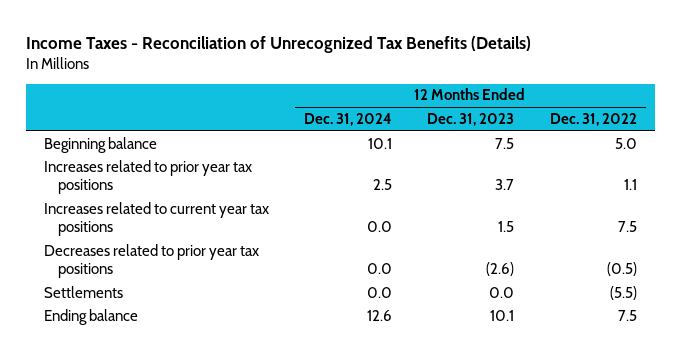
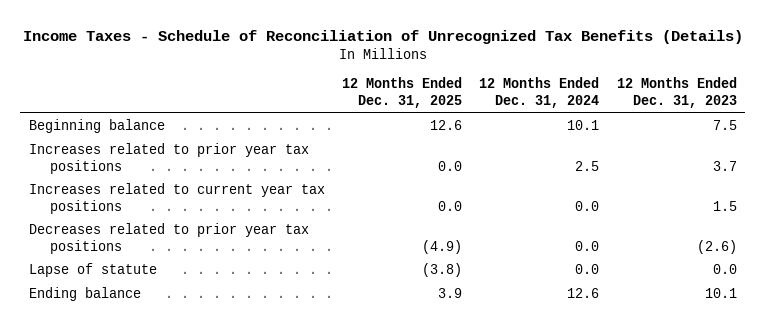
[25,35,531,53] Income Taxes - Reconciliation of Unrecognized Tax Benefits (Details) -> [22,29,743,44] Income Taxes - Schedule of Reconciliation of Unrecognized Tax Benefits (Details)
[549,112,637,126] Dec. 31, 2022 -> none
none -> [342,77,463,109] 12 Months Ended Dec. 31, 2025
[43,285,123,298] Settlements -> none
none -> [28,263,157,278] Lapse of statute

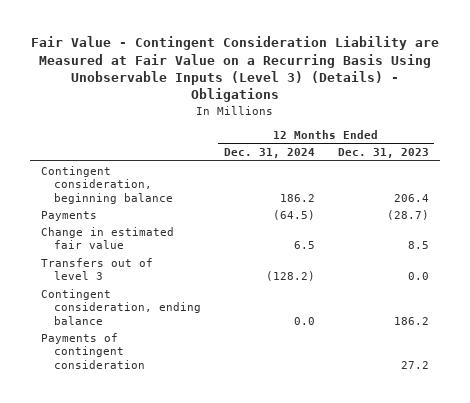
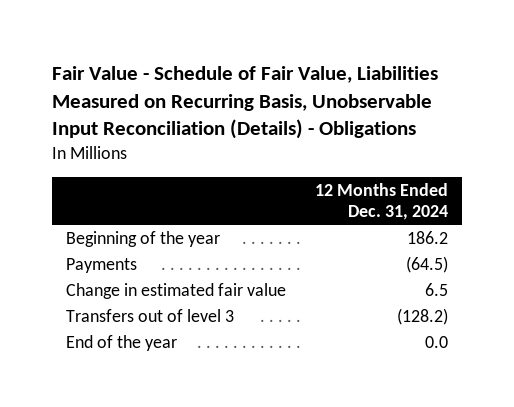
[30,36,439,103] Fair Value - Contingent Consideration Liability are Measured at Fair Value on a Recurring Basis Using Unobservable Inputs (Level 3) (Details) - Obligations -> [51,65,438,140] Fair Value - Schedule of Fair Value, Liabilities Measured on Recurring Basis, Unobservable Input Reconciliation (Details) - Obligations
[337,147,429,158] Dec. 31, 2023 -> none
[41,165,173,204] Contingent consideration, beginning balance -> [66,230,221,247] Beginning of the year
[41,332,145,369] Payments of contingent consideration -> none
[41,288,201,325] Contingent consideration, ending balance -> [66,334,178,351] End of the year

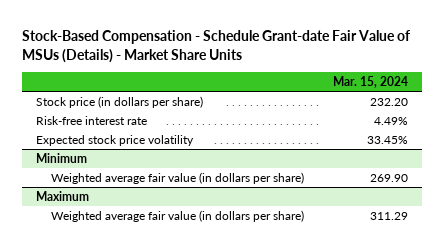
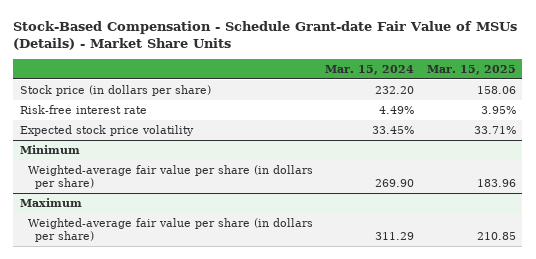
none -> [426,64,516,75] Mar. 15, 2025
[51,171,305,184] Weighted average fair value (in dollars per share) -> [27,165,313,189] Weighted-average fair value per share (in dollars per share)
[51,209,305,222] Weighted average fair value (in dollars per share) -> [27,218,313,242] Weighted-average fair value per share (in dollars per share)

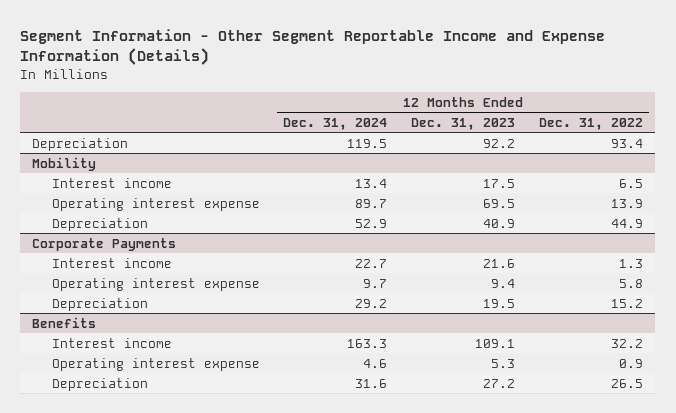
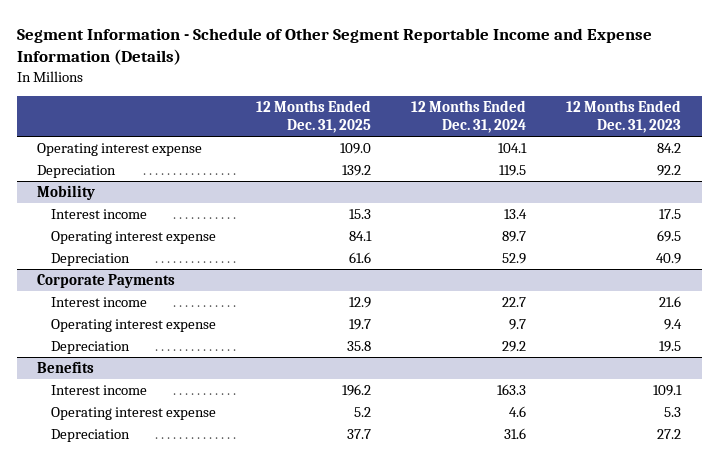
[20,28,606,66] Segment Information - Other Segment Reportable Income and Expense Information (Details) -> [17,27,653,66] Segment Information - Schedule of Other Segment Reportable Income and Expense Information (Details)
[539,117,644,130] Dec. 31, 2022 -> none
none -> [256,100,372,134] 12 Months Ended Dec. 31, 2025
none -> [37,143,203,157] Operating interest expense

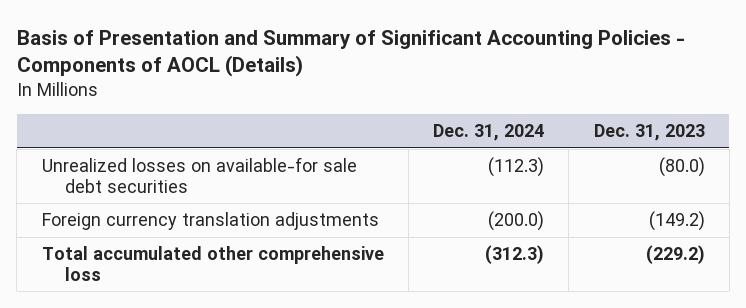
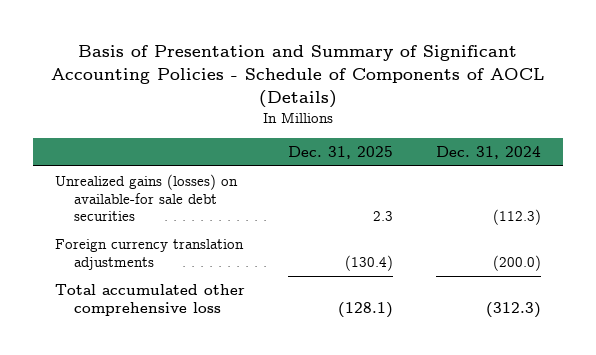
[16,29,685,78] Basis of Presentation and Summary of Significant Accounting Policies - Components of AOCL (Details) -> [51,44,545,108] Basis of Presentation and Summary of Significant Accounting Policies - Schedule of Components of AOCL (Details)
[593,124,705,142] Dec. 31, 2023 -> none
none -> [288,145,394,159] Dec. 31, 2025
[41,157,357,193] Unrealized losses on available-for sale debt securities -> [54,174,238,222] Unrealized gains (losses) on available-for sale debt securities

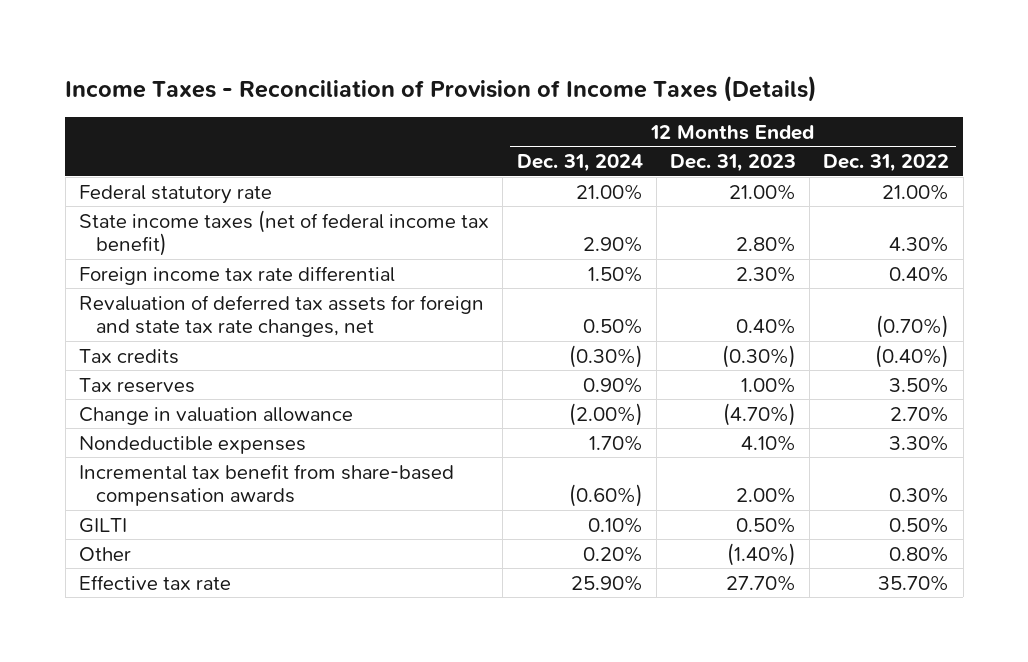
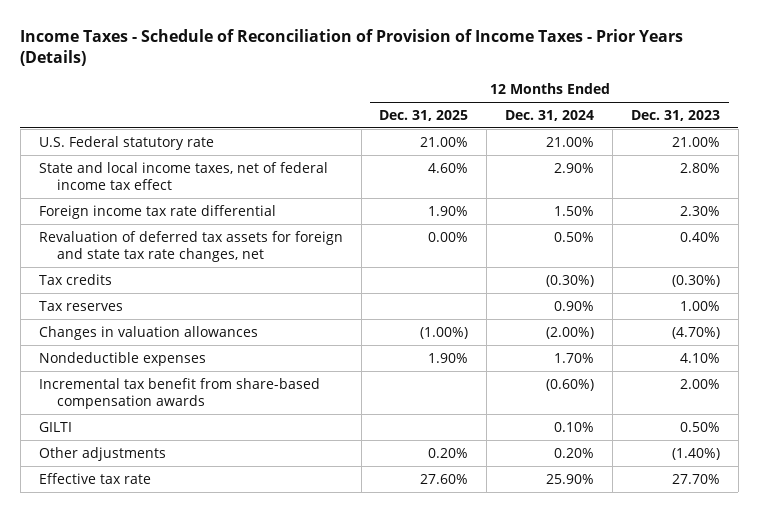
[65,75,818,102] Income Taxes - Reconciliation of Provision of Income Taxes (Details) -> [20,28,684,66] Income Taxes - Schedule of Reconciliation of Provision of Income Taxes - Prior Years (Details)
[823,153,950,172] Dec. 31, 2022 -> none
none -> [379,109,469,121] Dec. 31, 2025
[79,184,273,204] Federal statutory rate -> [38,135,214,150] U.S. Federal statutory rate
[79,209,490,256] State income taxes (net of federal income tax benefit) -> [38,161,328,191] State and local income taxes, net of federal income tax effect
[79,406,354,425] Change in valuation allowance -> [38,325,258,340] Changes in valuation allowances
[79,546,132,561] Other -> [38,446,166,461] Other adjustments

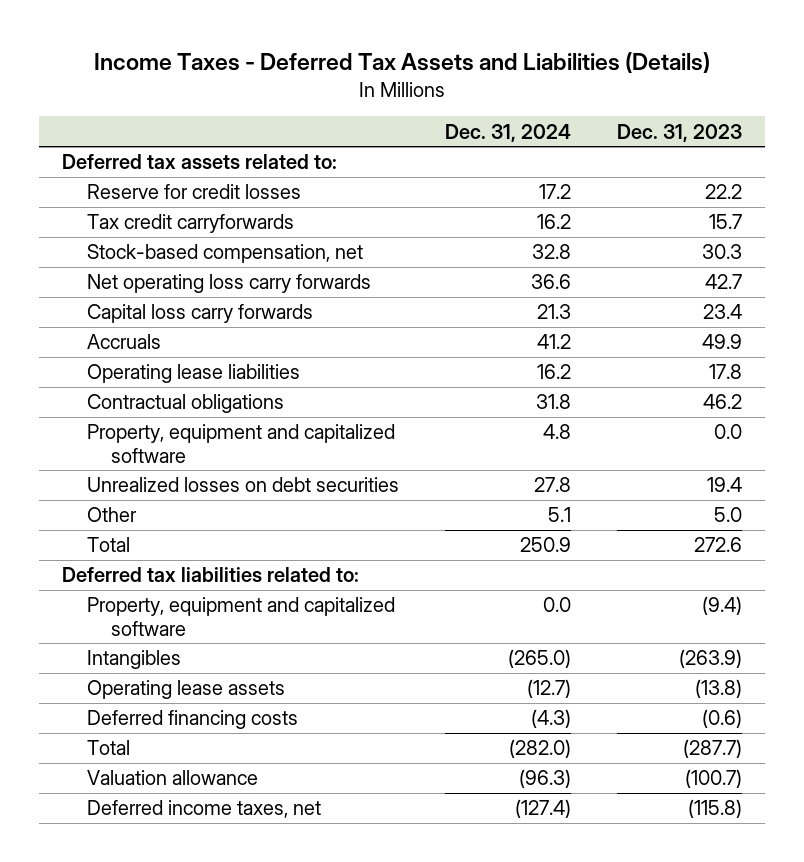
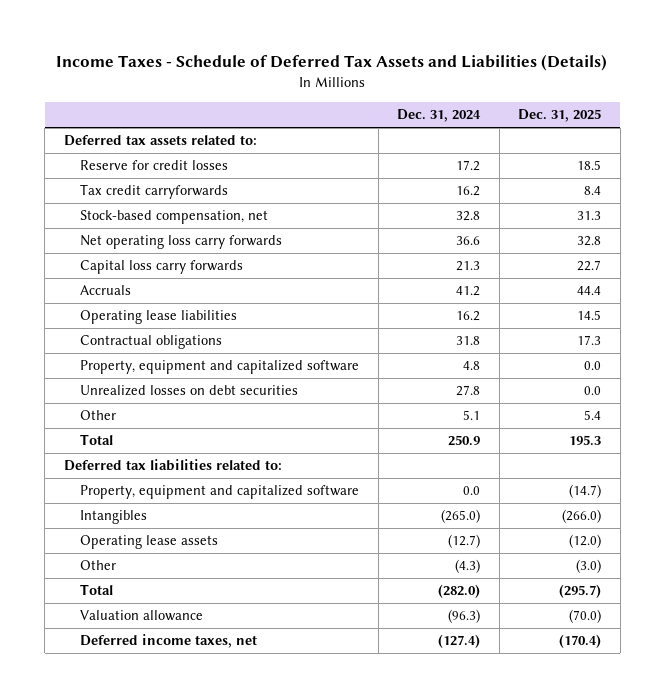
[93,51,710,73] Income Taxes - Deferred Tax Assets and Liabilities (Details) -> [56,54,608,72] Income Taxes - Schedule of Deferred Tax Assets and Liabilities (Details)
[616,123,742,142] Dec. 31, 2023 -> none
none -> [518,109,602,123] Dec. 31, 2025
[86,710,298,730] Deferred financing costs -> none
none -> [80,560,117,571] Other

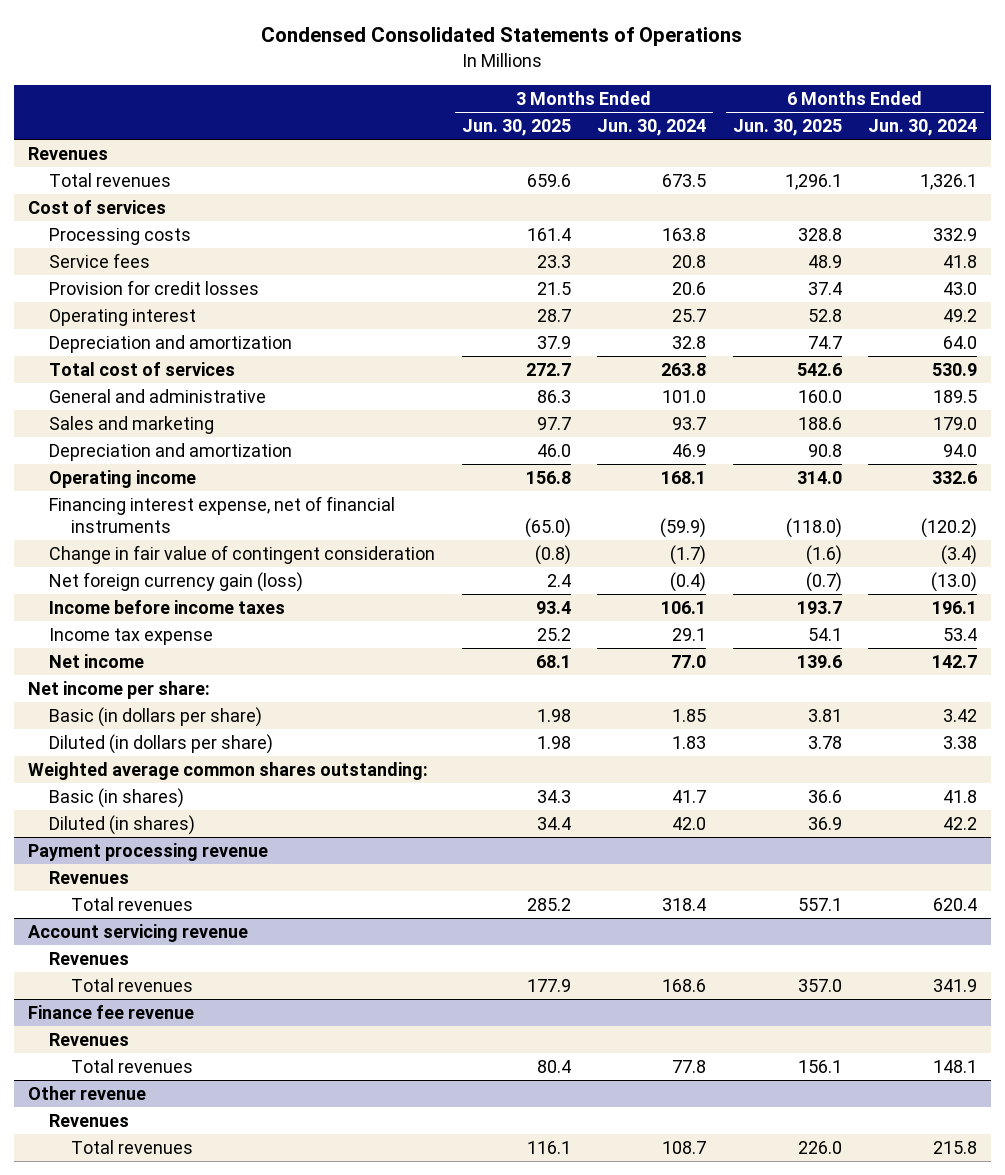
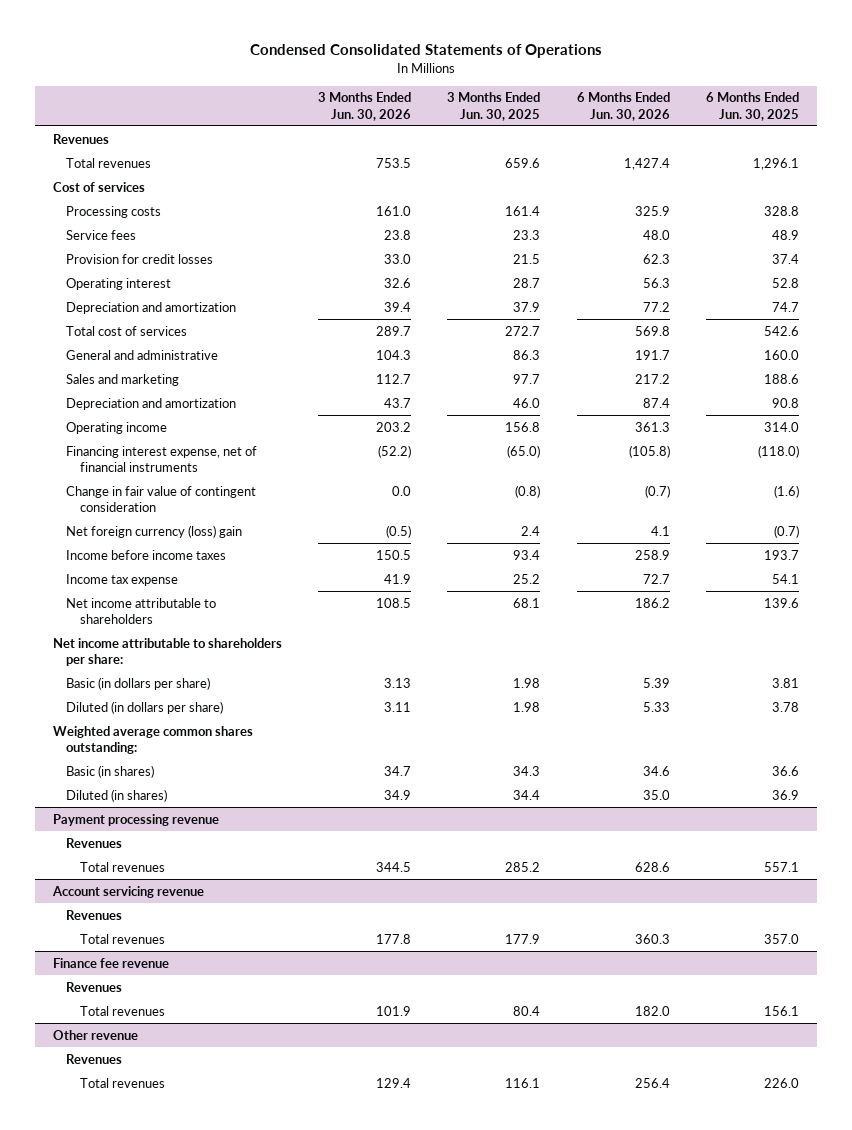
[597,119,707,137] Jun. 30, 2024 -> none
[868,119,978,137] Jun. 30, 2024 -> none
none -> [318,92,412,121] 3 Months Ended Jun. 30, 2026
none -> [576,92,670,121] 6 Months Ended Jun. 30, 2026
[49,572,304,593] Net foreign currency gain (loss) -> [66,524,243,538] Net foreign currency (loss) gain
[49,654,145,669] Net income -> [66,597,217,624] Net income attributable to shareholders
[27,681,210,700] Net income per share: -> [52,637,282,666] Net income attributable to shareholders per share:

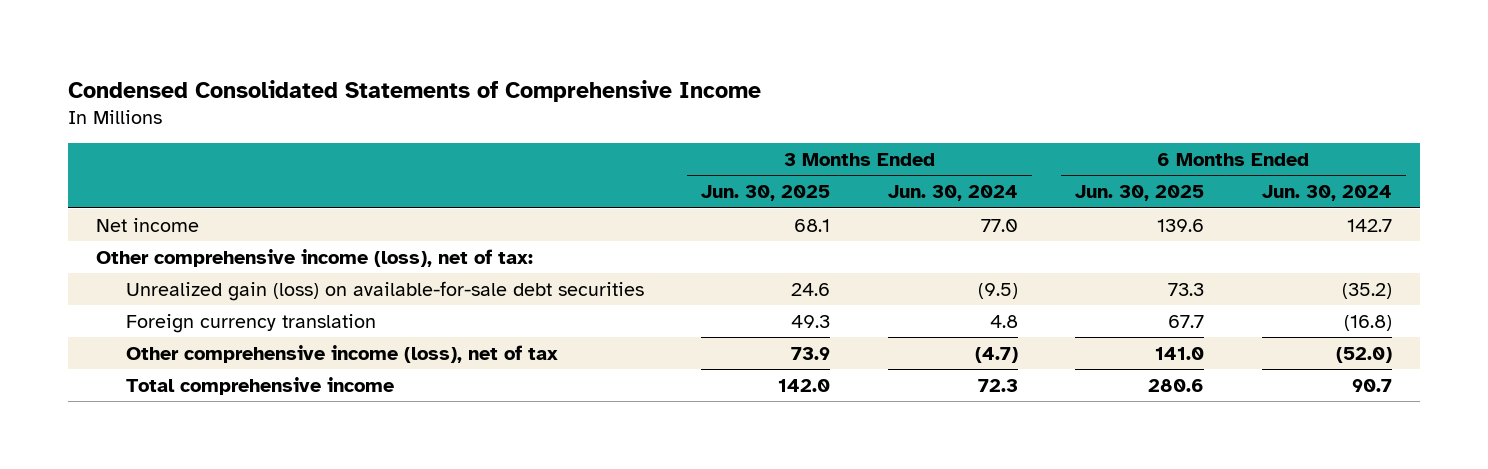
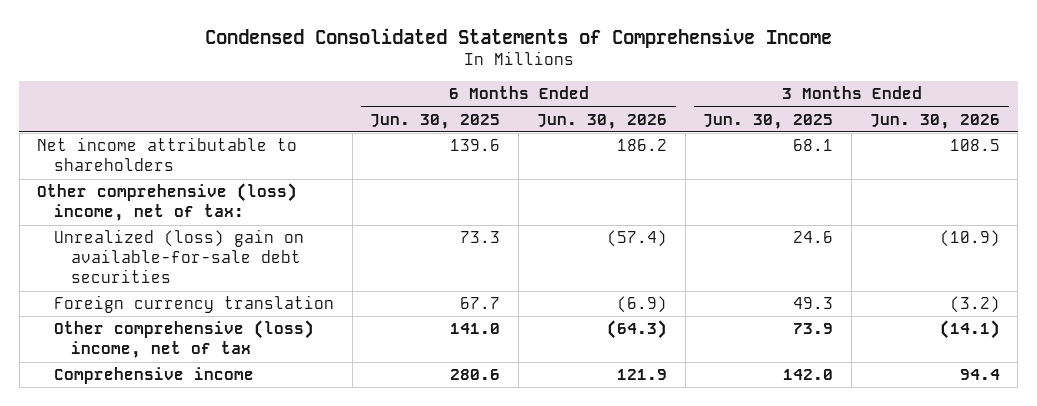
[887,185,1018,202] Jun. 30, 2024 -> none
[1261,185,1392,202] Jun. 30, 2024 -> none
none -> [536,113,667,129] Jun. 30, 2026
none -> [869,113,1000,129] Jun. 30, 2026
[96,217,200,232] Net income -> [37,137,298,172] Net income attributable to shareholders
[96,248,534,267] Other comprehensive income (loss), net of tax: -> [37,183,298,222] Other comprehensive (loss) income, net of tax:
[125,280,644,301] Unrealized gain (loss) on available-for-sale debt securities -> [54,229,305,284] Unrealized (loss) gain on available-for-sale debt securities
[125,344,558,363] Other comprehensive income (loss), net of tax -> [54,320,315,359] Other comprehensive (loss) income, net of tax
[125,376,394,395] Total comprehensive income -> [54,367,255,385] Comprehensive income

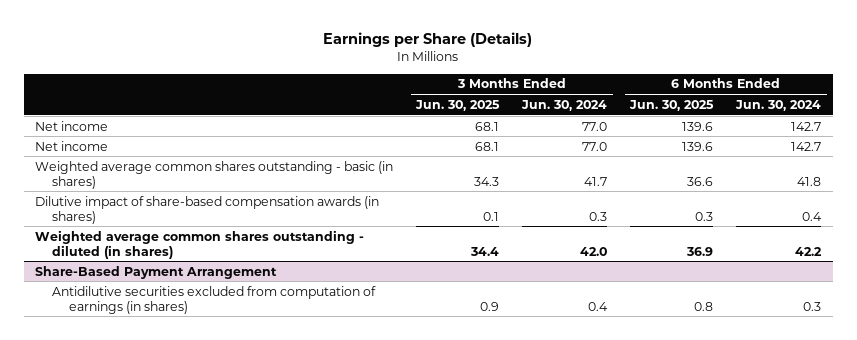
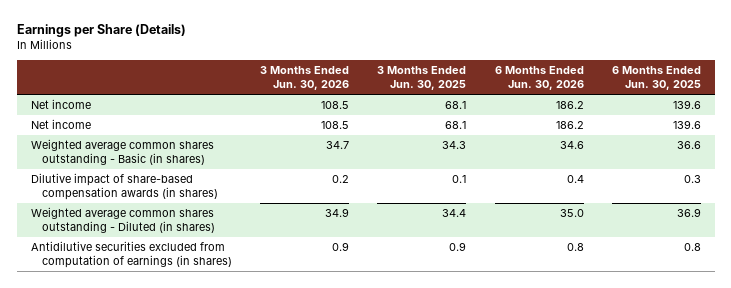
[521,99,608,111] Jun. 30, 2024 -> none
[735,99,822,111] Jun. 30, 2024 -> none
none -> [260,65,350,91] 3 Months Ended Jun. 30, 2026
none -> [494,65,584,91] 6 Months Ended Jun. 30, 2026
[35,160,394,189] Weighted average common shares outstanding - basic (in shares) -> [30,139,214,166] Weighted average common shares outstanding - Basic (in shares)
[35,265,278,279] Share-Based Payment Arrangement -> none
[35,229,365,259] Weighted average common shares outstanding - diluted (in shares) -> [30,207,216,234] Weighted average common shares outstanding - Diluted (in shares)

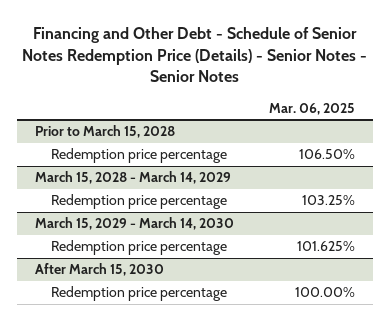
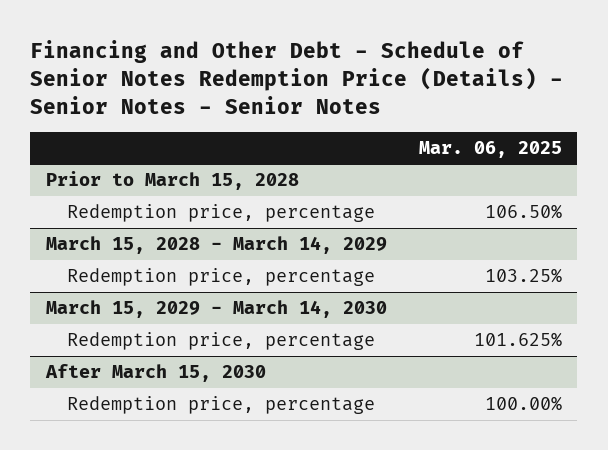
[51,148,228,164] Redemption price percentage -> [66,204,375,223] Redemption price, percentage
[51,194,228,210] Redemption price percentage -> [66,268,375,287] Redemption price, percentage
[51,240,228,256] Redemption price percentage -> [66,332,375,351] Redemption price, percentage
[51,286,228,302] Redemption price percentage -> [66,396,375,415] Redemption price, percentage

